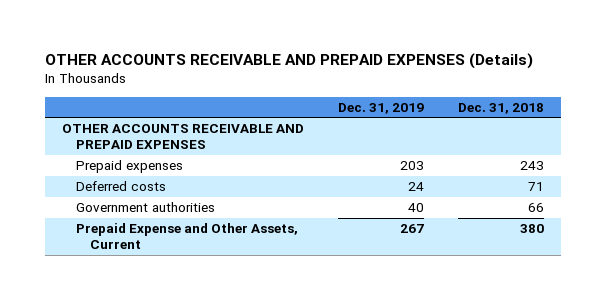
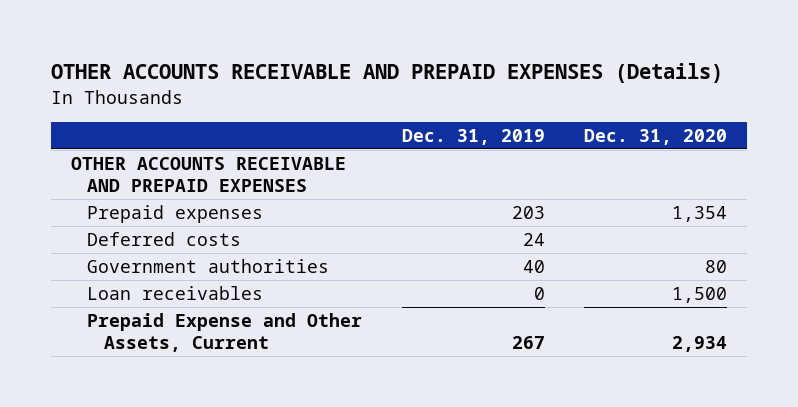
[458,102,545,114] Dec. 31, 2018 -> none
none -> [583,128,727,145] Dec. 31, 2020
none -> [87,286,264,301] Loan receivables

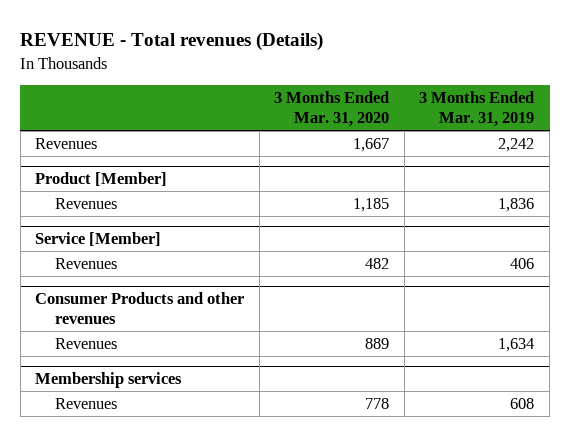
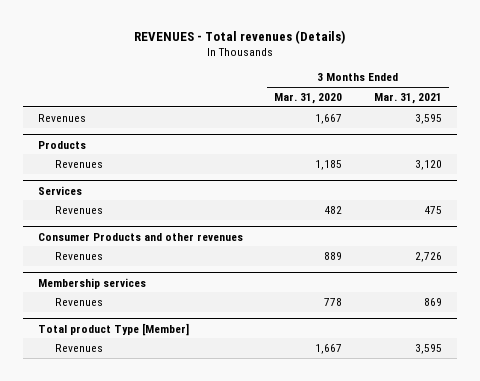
[20,32,324,52] REVENUE - Total revenues (Details) -> [133,29,345,44] REVENUES - Total revenues (Details)
[419,91,535,128] 3 Months Ended Mar. 31, 2019 -> none
none -> [373,92,442,104] Mar. 31, 2021
[35,171,168,186] Product [Member] -> [38,140,87,149] Products
[35,231,162,246] Service [Member] -> [38,185,83,195] Services
none -> [38,322,190,336] Total product Type [Member]
none -> [55,343,104,352] Revenues

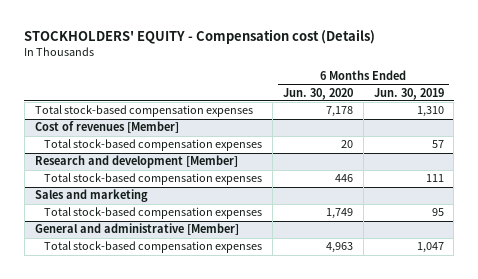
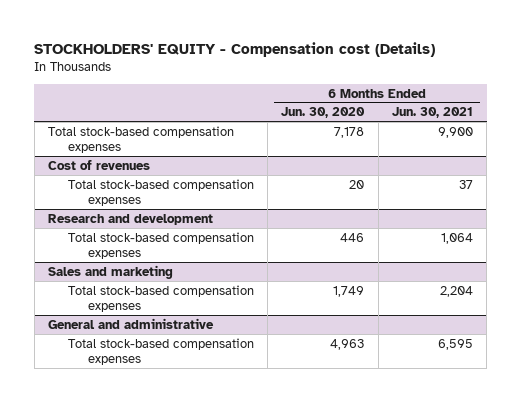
[373,87,444,100] Jun. 30, 2019 -> none
none -> [391,107,473,119] Jun. 30, 2021
[34,121,179,134] Cost of revenues [Member] -> [47,159,150,170] Cost of revenues
[34,155,238,169] Research and development [Member] -> [47,213,213,225] Research and development
[34,223,239,236] General and administrative [Member] -> [47,317,214,329] General and administrative

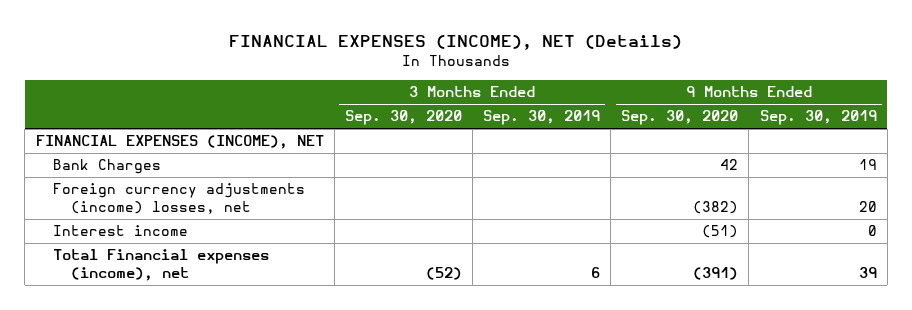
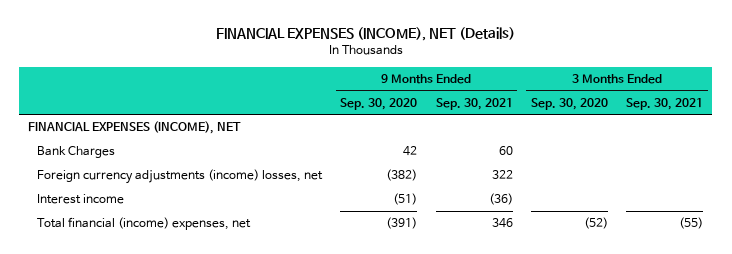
[483,110,601,126] Sep. 30, 2019 -> none
[759,110,877,126] Sep. 30, 2019 -> none
none -> [435,97,513,110] Sep. 30, 2021
none -> [626,97,704,110] Sep. 30, 2021
[53,249,270,282] Total Financial expenses (income), net -> [36,217,251,231] Total financial (income) expenses, net

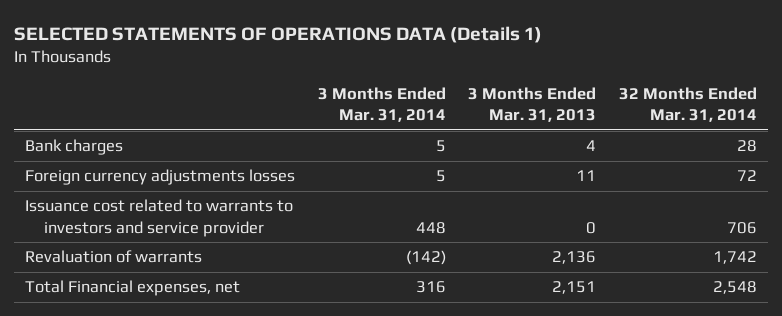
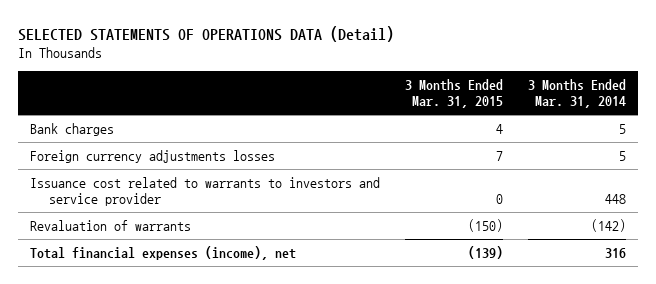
[13,25,542,43] SELECTED STATEMENTS OF OPERATIONS DATA (Details 1) -> [17,25,394,42] SELECTED STATEMENTS OF OPERATIONS DATA (Detail)
[468,86,597,123] 3 Months Ended Mar. 31, 2013 -> none
[619,86,758,123] 32 Months Ended Mar. 31, 2014 -> none
none -> [405,78,504,108] 3 Months Ended Mar. 31, 2015
[25,280,241,297] Total Financial expenses, net -> [30,245,297,260] Total financial expenses (income), net

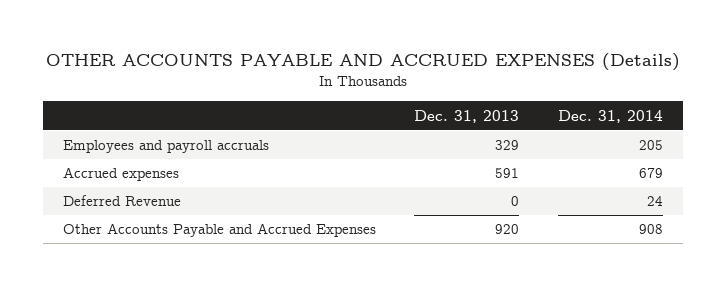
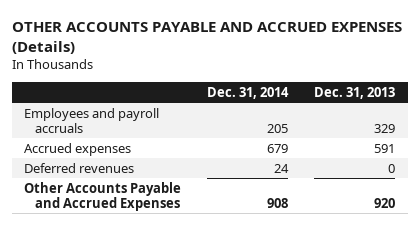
[62,195,181,207] Deferred Revenue -> [24,162,135,173] Deferred revenues

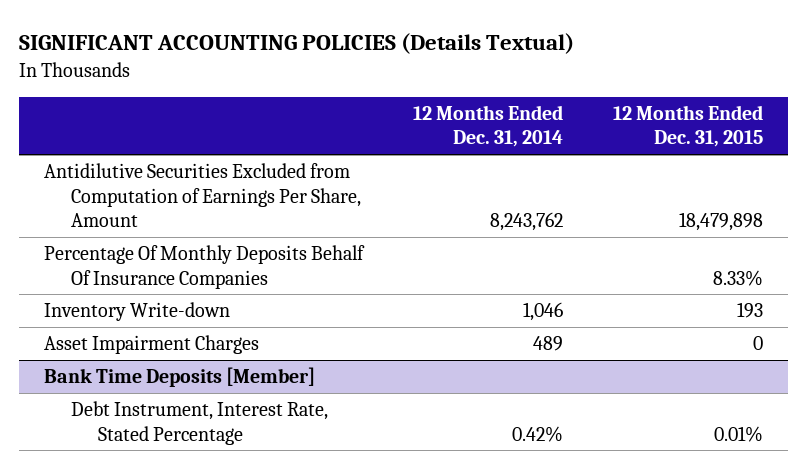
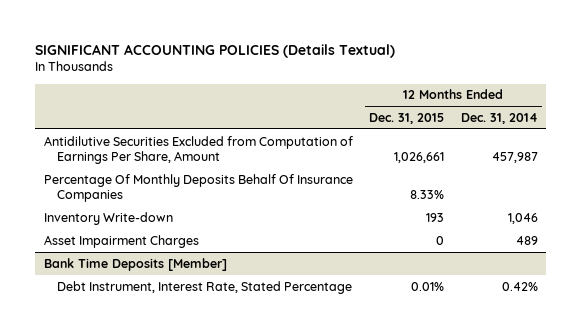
[489,211,563,231] 8,243,762 -> [491,152,538,164] 457,987
[678,211,763,231] 18,479,898 -> [394,152,445,164] 1,026,661

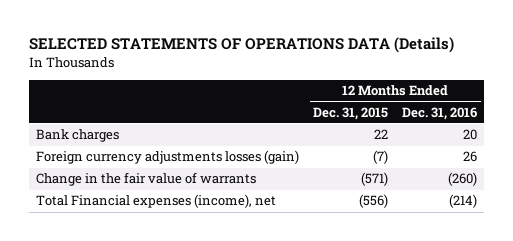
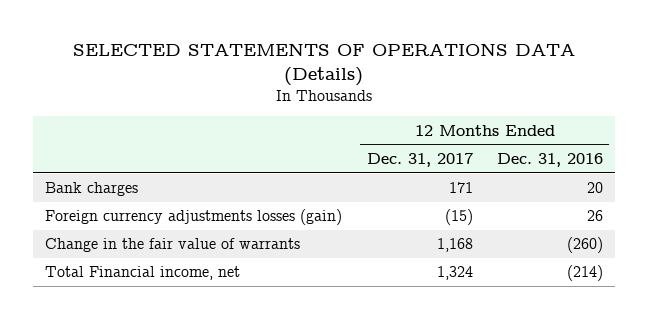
[313,106,389,120] Dec. 31, 2015 -> none
none -> [366,153,473,168] Dec. 31, 2017
[36,194,277,209] Total Financial expenses (income), net -> [44,266,240,281] Total Financial income, net

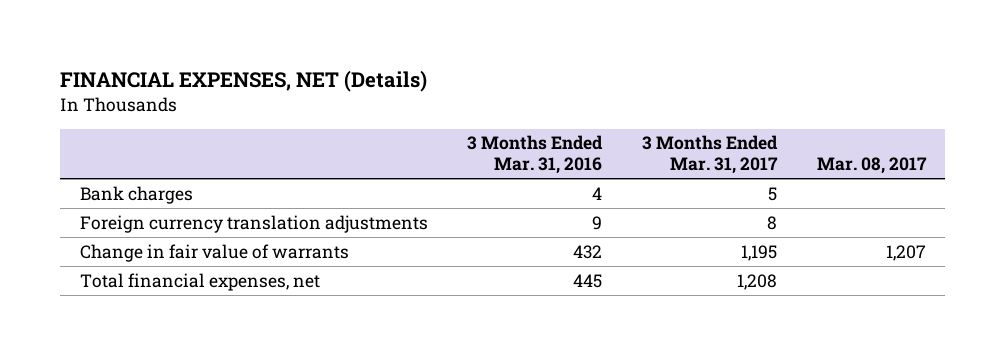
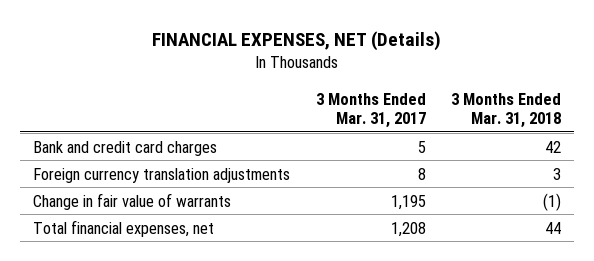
[467,135,604,175] 3 Months Ended Mar. 31, 2016 -> none
[816,157,927,175] Mar. 08, 2017 -> none
none -> [451,92,562,129] 3 Months Ended Mar. 31, 2018
[79,185,193,204] Bank charges -> [32,140,217,156] Bank and credit card charges

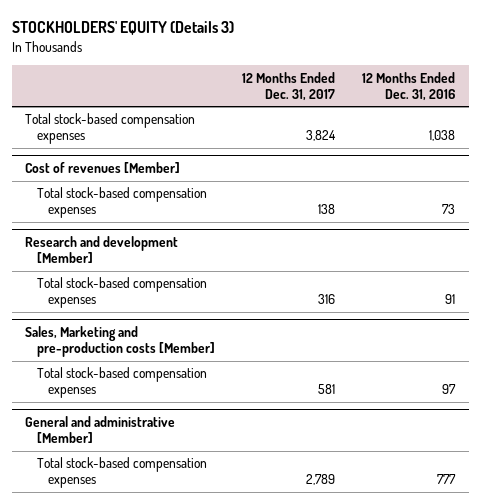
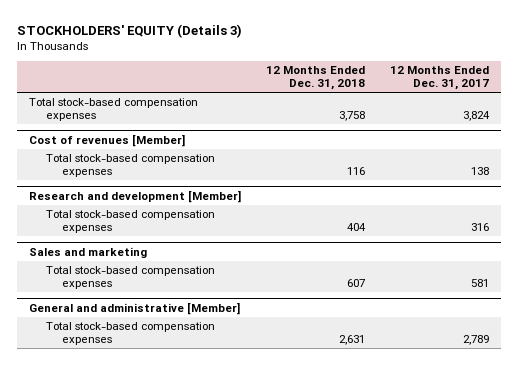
[362,71,456,101] 12 Months Ended Dec. 31, 2016 -> none
none -> [266,66,366,91] 12 Months Ended Dec. 31, 2018
[25,326,215,358] Sales, Marketing and pre-production costs [Member] -> [29,246,148,258] Sales and marketing

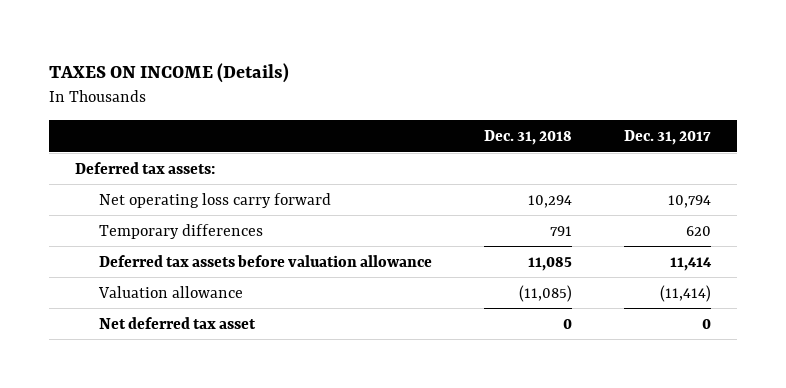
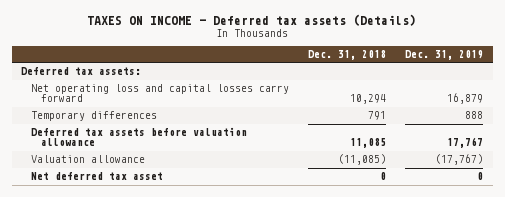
[49,62,290,83] TAXES ON INCOME (Details) -> [87,14,417,27] TAXES ON INCOME - Deferred tax assets (Details)
[623,130,711,146] Dec. 31, 2017 -> none
none -> [405,49,484,60] Dec. 31, 2019
[98,192,331,208] Net operating loss carry forward -> [30,84,289,103] Net operating loss and capital losses carry forward

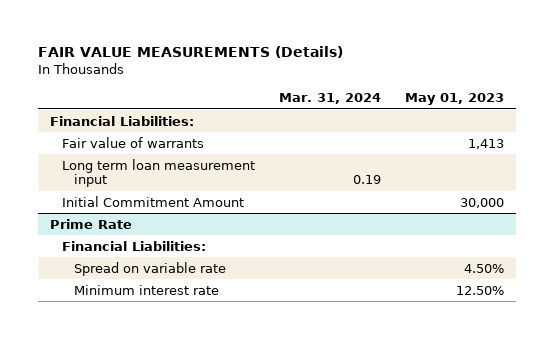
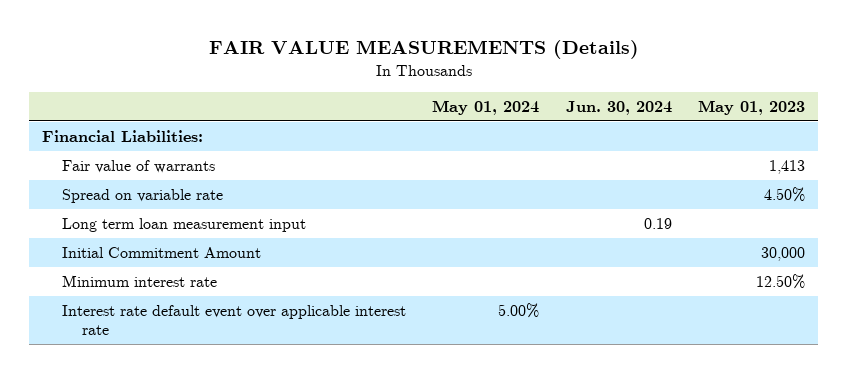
[279,92,382,104] Mar. 31, 2024 -> none
none -> [432,100,540,116] May 01, 2024
none -> [565,101,672,116] Jun. 30, 2024
none -> [62,188,224,203] Spread on variable rate
[50,218,133,229] Prime Rate -> none
[62,240,207,251] Financial Liabilities: -> none
[74,261,227,276] Spread on variable rate -> none
none -> [62,304,407,335] Interest rate default event over applicable interest rate

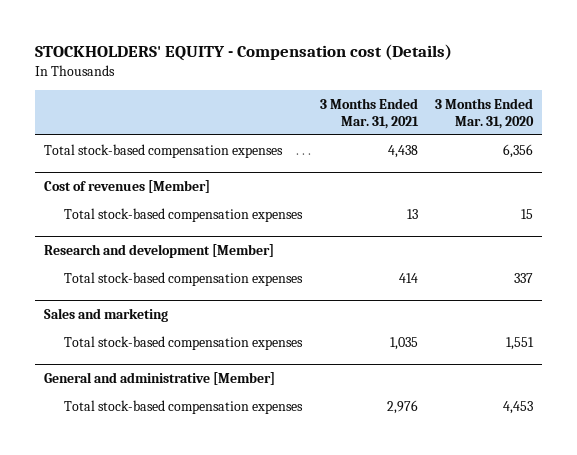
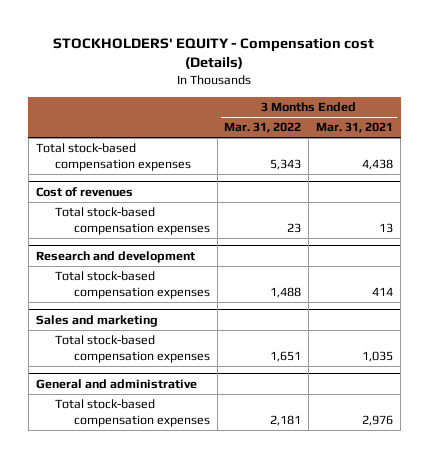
[435,97,535,129] 3 Months Ended Mar. 31, 2020 -> none
none -> [224,122,302,134] Mar. 31, 2022
[43,180,210,194] Cost of revenues [Member] -> [35,186,133,197] Cost of revenues
[43,244,274,259] Research and development [Member] -> [35,250,195,263] Research and development
[43,372,275,386] General and administrative [Member] -> [35,378,197,389] General and administrative

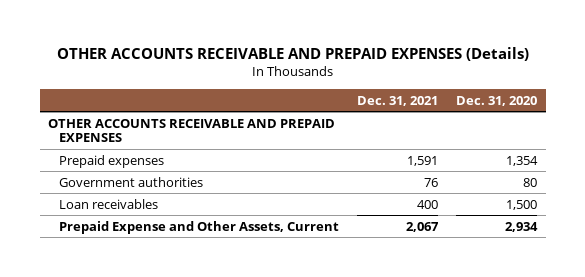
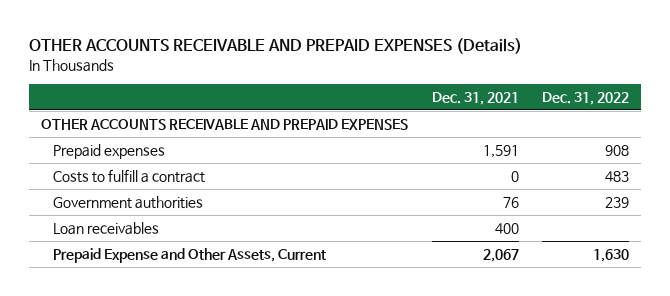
[455,95,537,106] Dec. 31, 2020 -> none
none -> [542,91,630,105] Dec. 31, 2022
none -> [53,169,206,184] Costs to fulfill a contract

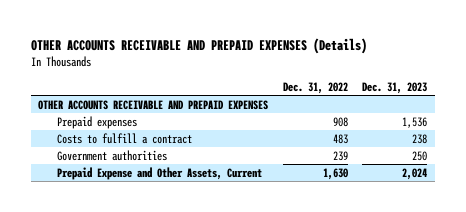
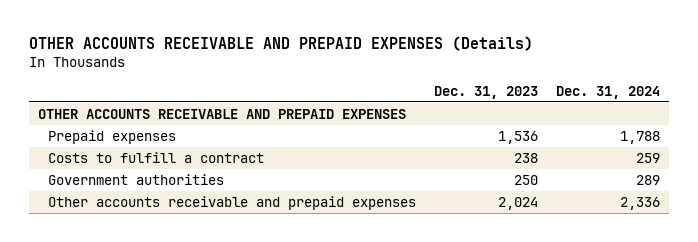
[282,81,348,94] Dec. 31, 2022 -> none
none -> [556,86,661,100] Dec. 31, 2024
[57,166,263,180] Prepaid Expense and Other Assets, Current -> [48,195,417,210] Other accounts receivable and prepaid expenses

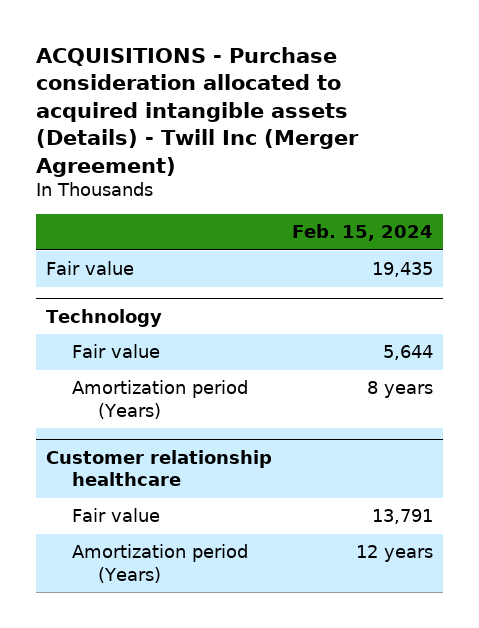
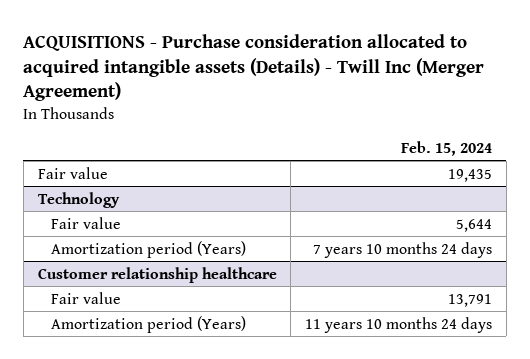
[367,381,434,399] 8 years -> [312,241,492,258] 7 years 10 months 24 days
[356,545,434,563] 12 years -> [304,316,492,333] 11 years 10 months 24 days

